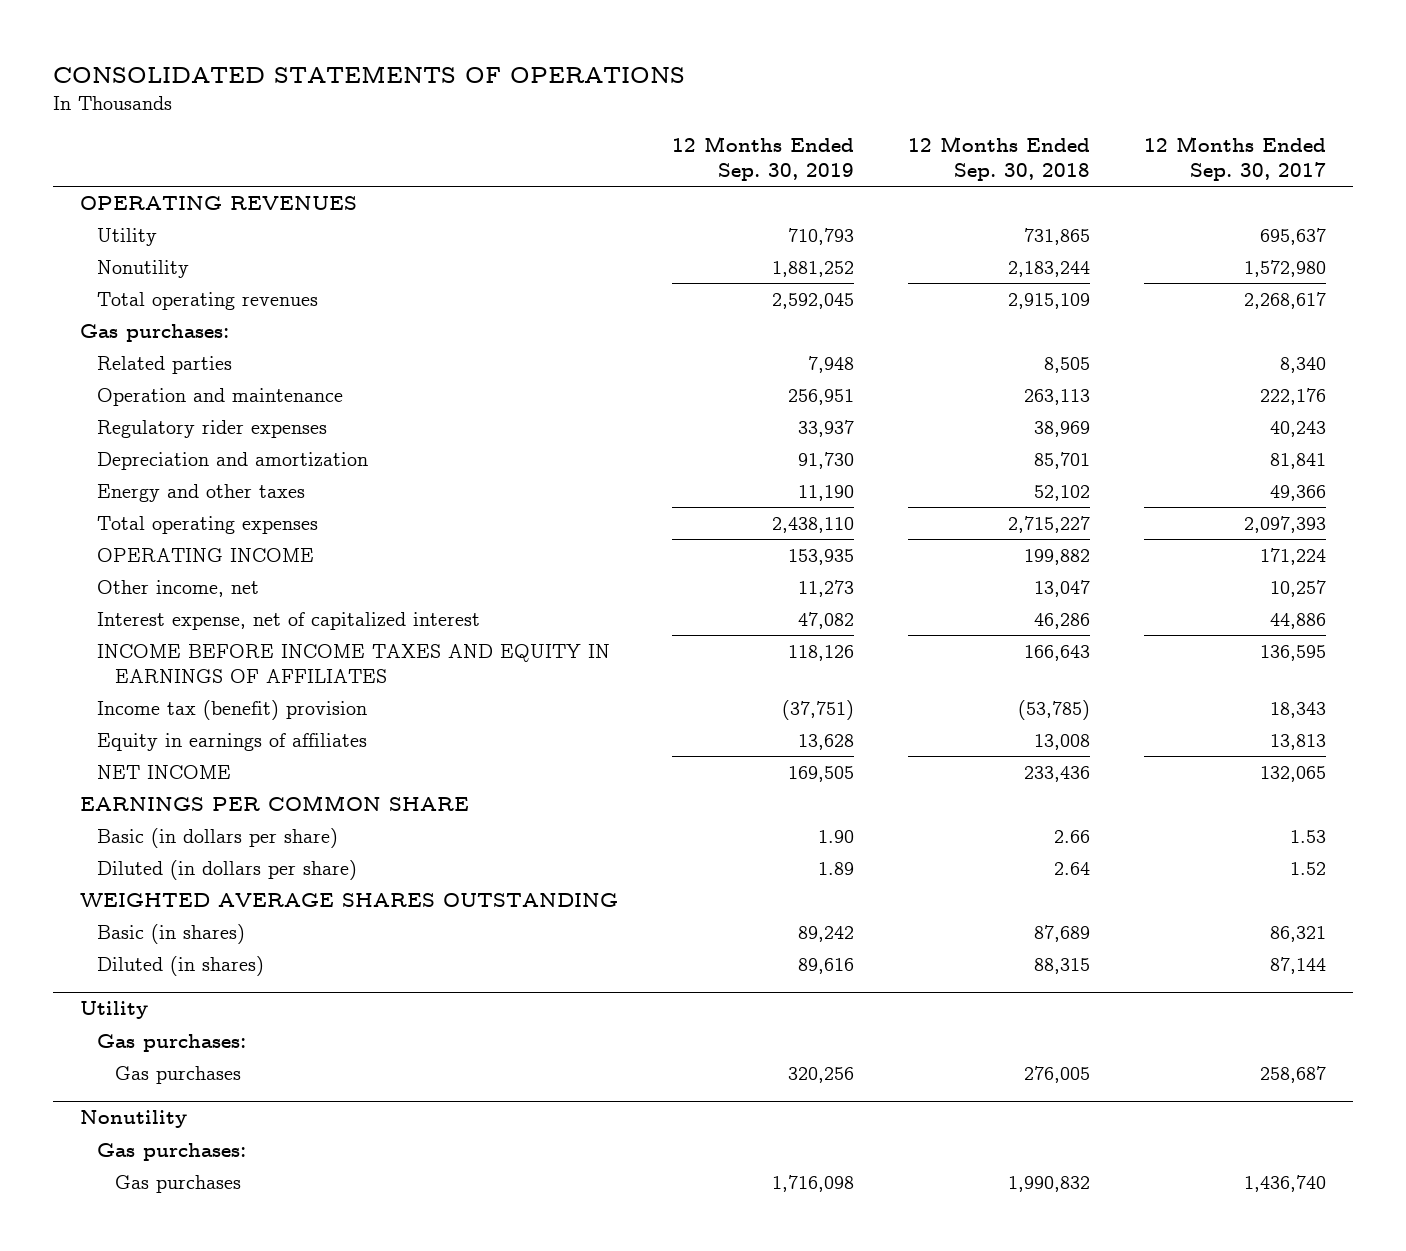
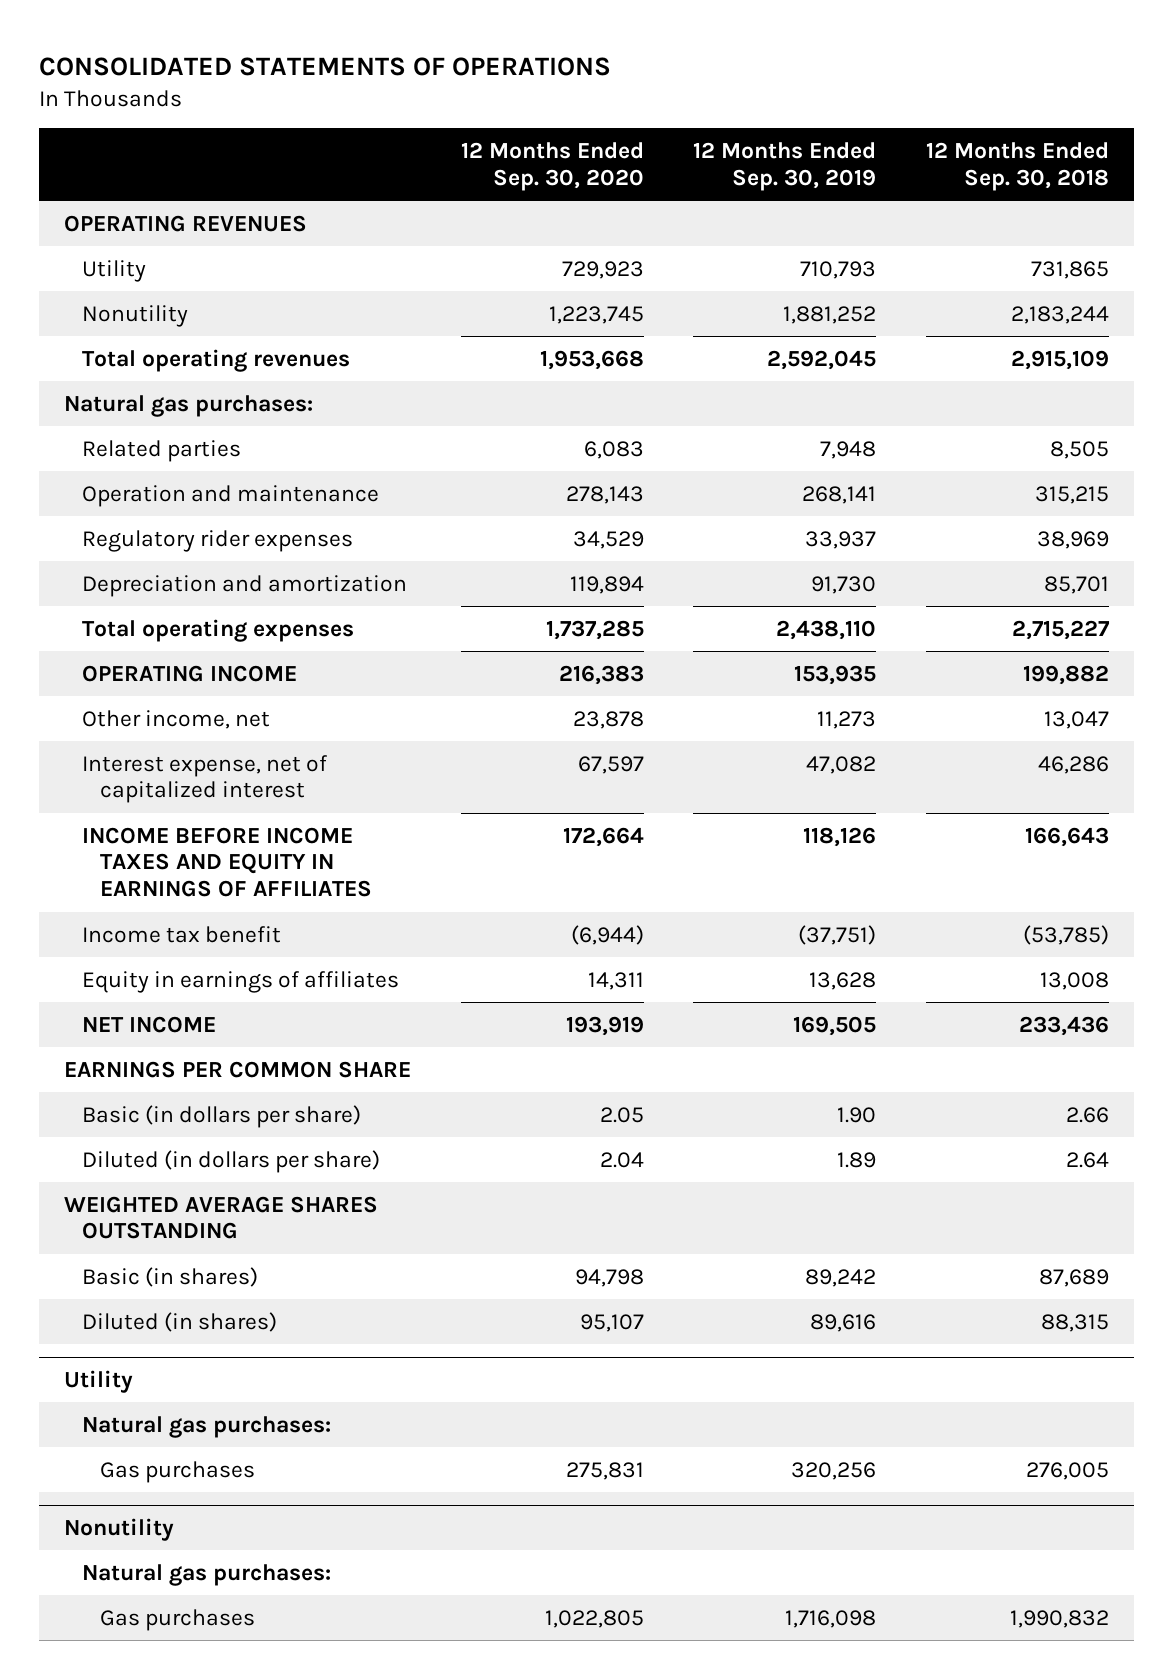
[1144,135,1327,182] 12 Months Ended Sep. 30, 2017 -> none
none -> [460,142,644,191] 12 Months Ended Sep. 30, 2020
[80,323,230,342] Gas purchases: -> [64,394,314,417] Natural gas purchases:
[788,388,855,405] 256,951 -> [802,485,877,504] 268,141
[1024,388,1091,405] 263,113 -> [1034,485,1109,504] 315,215
[97,483,306,502] Energy and other taxes -> none
[97,699,368,720] Income tax (benefit) provision -> [82,925,282,943] Income tax benefit
[97,1033,247,1052] Gas purchases: -> [82,1415,332,1438] Natural gas purchases:
[97,1142,247,1161] Gas purchases: -> [82,1563,332,1586] Natural gas purchases:

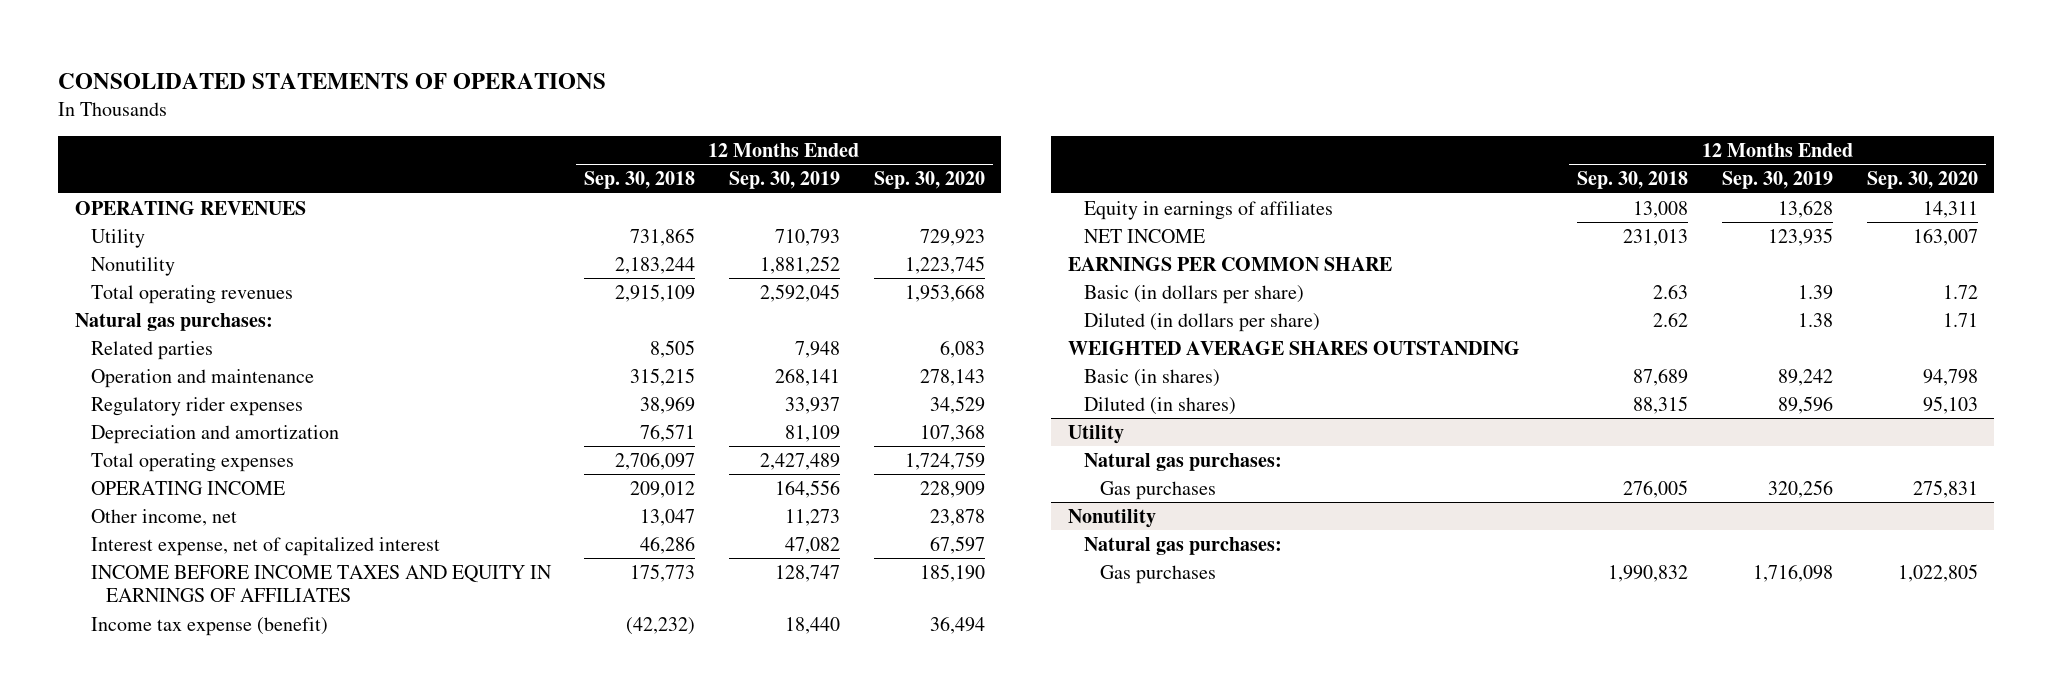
[569,575,644,594] 119,894 -> [919,423,985,442] 107,368
[811,575,877,594] 91,730 -> [784,424,840,442] 81,109
[1043,575,1109,594] 85,701 -> [640,423,696,442] 76,571
[545,619,644,640] 1,737,285 -> [904,451,985,470] 1,724,759
[776,619,877,640] 2,438,110 -> [759,452,840,470] 2,427,489
[1011,619,1110,640] 2,715,227 -> [615,451,696,470] 2,706,097
[558,664,644,685] 216,383 -> [919,480,985,498] 228,909
[794,664,877,685] 153,935 -> [774,479,840,498] 164,556
[1022,664,1109,685] 199,882 -> [630,480,696,498] 209,012
[562,826,644,847] 172,664 -> [919,563,985,582] 185,190
[803,826,877,847] 118,126 -> [774,564,840,582] 128,747
[1024,826,1109,847] 166,643 -> [630,563,696,582] 175,773
[82,925,282,943] Income tax benefit -> [90,616,328,636] Income tax expense (benefit)
[570,924,644,945] (6,944) -> [929,615,985,634] 36,494
[798,924,877,945] (37,751) -> [784,616,840,634] 18,440
[1022,924,1109,945] (53,785) -> [626,616,696,635] (42,232)
[565,1015,644,1036] 193,919 -> [1912,227,1978,246] 163,007
[793,1015,877,1036] 169,505 -> [1768,227,1834,246] 123,935
[1018,1015,1109,1036] 233,436 -> [1623,228,1689,246] 231,013
[599,1106,644,1123] 2.05 -> [1942,284,1978,299] 1.72
[837,1106,877,1123] 1.90 -> [1798,284,1834,300] 1.39
[1065,1106,1109,1123] 2.66 -> [1653,283,1689,299] 2.63
[599,1151,644,1168] 2.04 -> [1942,312,1978,327] 1.71
[837,1151,877,1168] 1.89 -> [1798,312,1834,327] 1.38
[1065,1151,1109,1168] 2.64 -> [1653,311,1689,327] 2.62
[579,1313,644,1332] 95,107 -> [1922,395,1978,414] 95,103
[810,1313,877,1332] 89,616 -> [1778,395,1834,414] 89,596

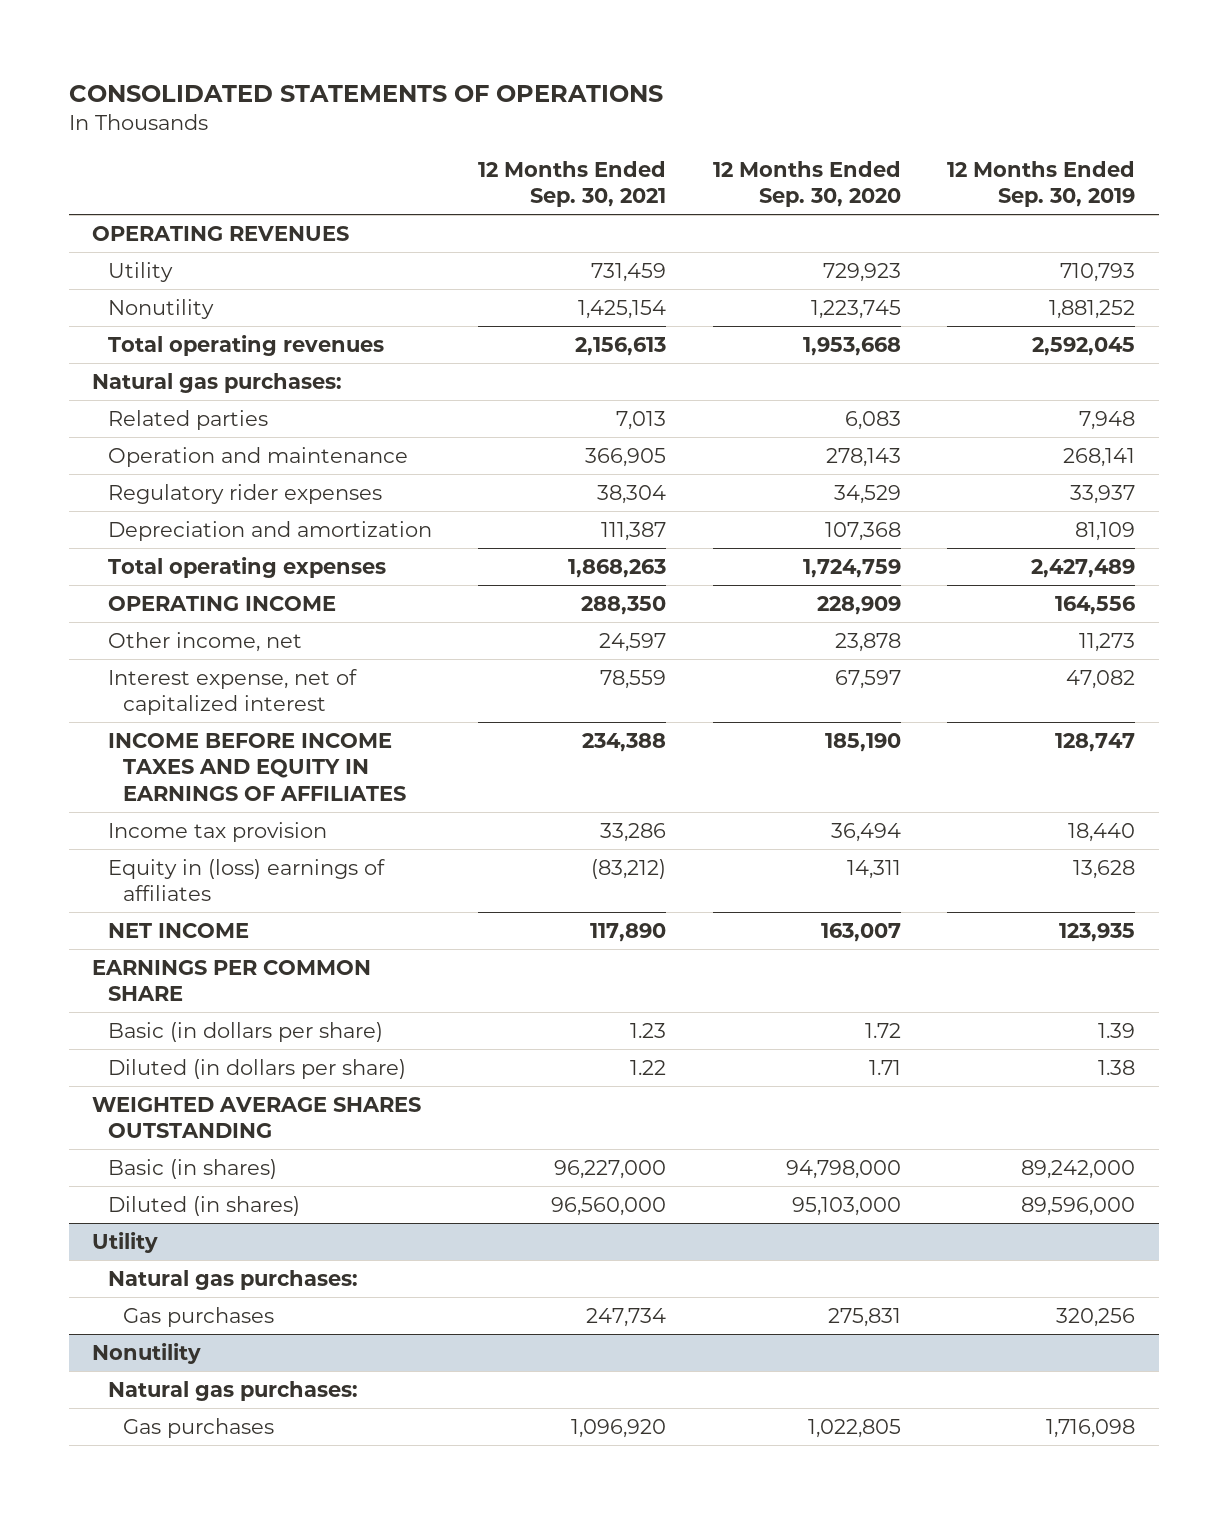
[584,171,696,190] Sep. 30, 2018 -> none
none -> [478,160,667,208] 12 Months Ended Sep. 30, 2021
[90,616,328,636] Income tax expense (benefit) -> [107,821,327,842] Income tax provision
[1083,200,1333,220] Equity in earnings of affiliates -> [107,858,385,902] Equity in (loss) earnings of affiliates
[1778,368,1834,386] 89,242 -> [1021,1159,1136,1179] 89,242,000
[1922,368,1978,386] 94,798 -> [785,1159,901,1179] 94,798,000
[1778,395,1834,414] 89,596 -> [1021,1196,1136,1216] 89,596,000
[1922,395,1978,414] 95,103 -> [791,1196,901,1216] 95,103,000

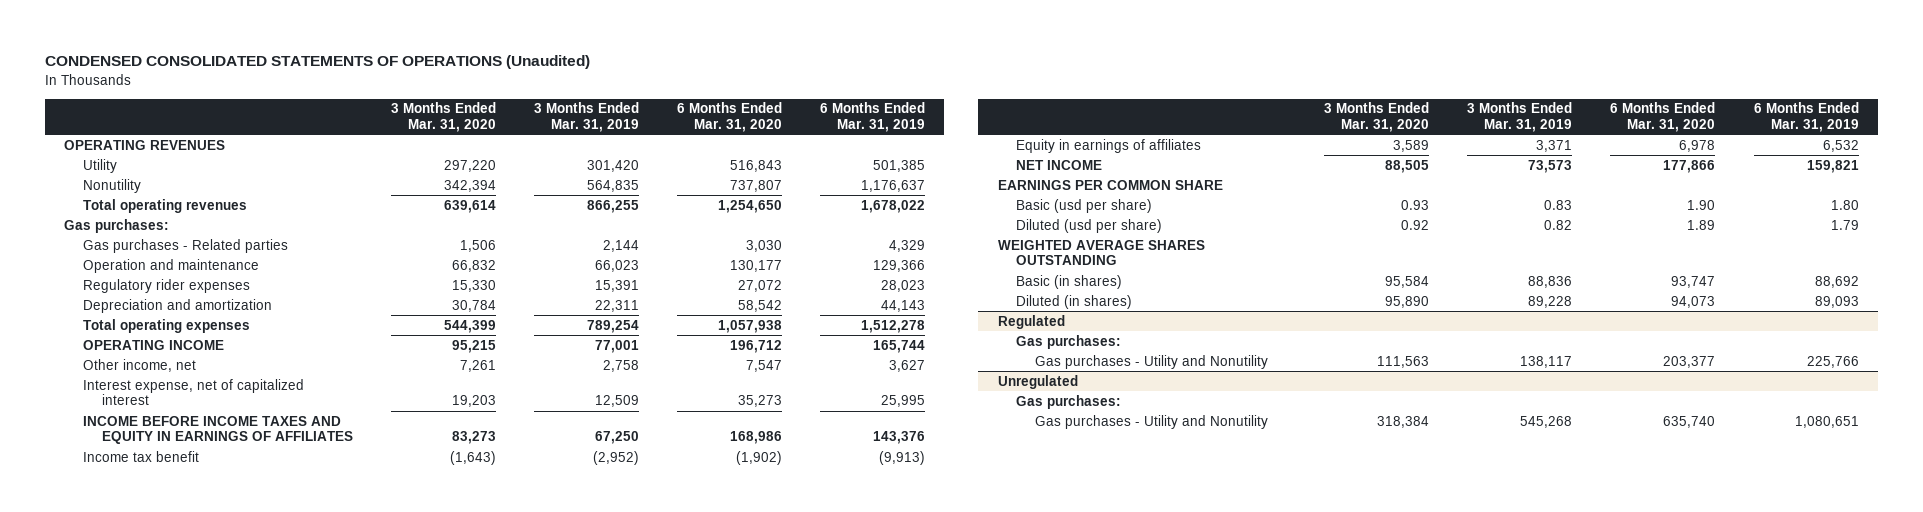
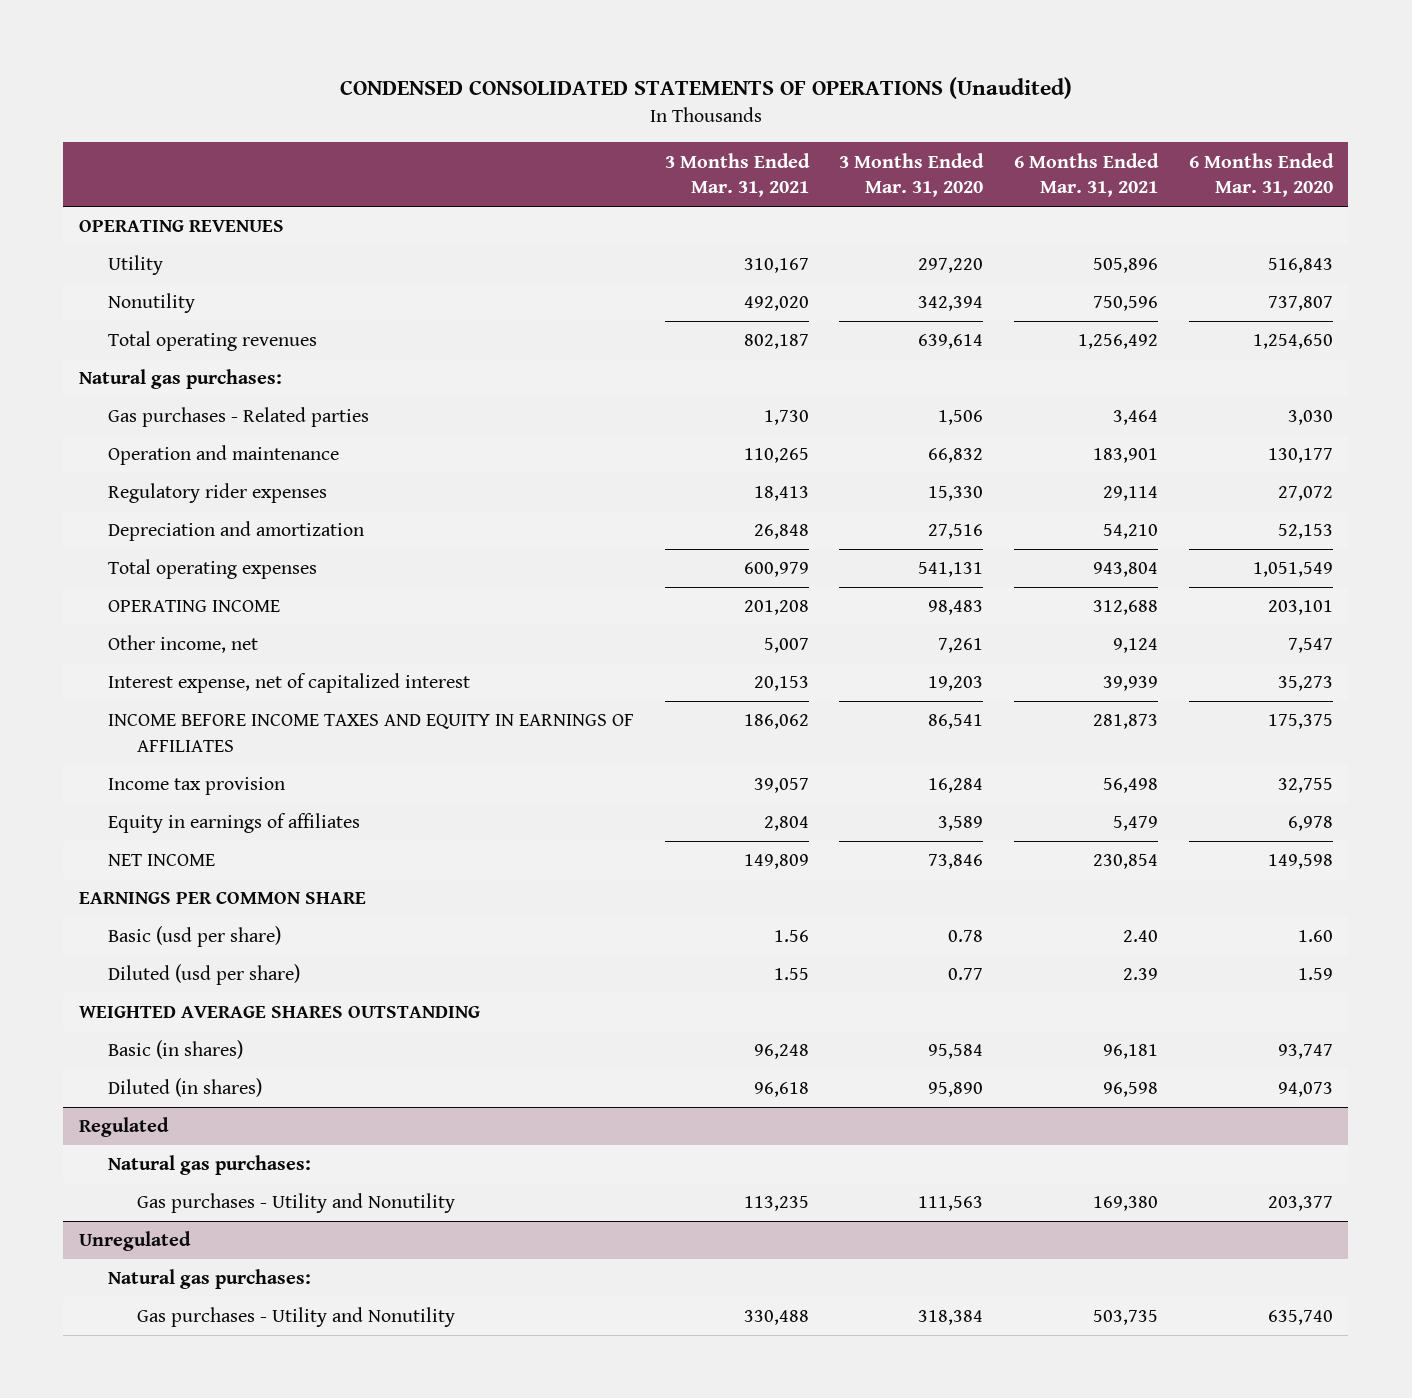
[534,102,640,133] 3 Months Ended Mar. 31, 2019 -> none
[820,102,926,133] 6 Months Ended Mar. 31, 2019 -> none
none -> [664,152,810,198] 3 Months Ended Mar. 31, 2021
none -> [1014,152,1160,198] 6 Months Ended Mar. 31, 2021
[64,218,170,233] Gas purchases: -> [78,369,282,390] Natural gas purchases:
[451,299,496,312] 30,784 -> [928,524,984,540] 27,516
[738,299,783,312] 58,542 -> [1277,524,1333,540] 52,153
[443,319,496,333] 544,399 -> [918,562,984,578] 541,131
[718,319,783,333] 1,057,938 -> [1252,562,1333,578] 1,051,549
[451,339,496,353] 95,215 -> [928,600,984,616] 98,483
[730,339,783,353] 196,712 -> [1267,600,1333,616] 203,101
[451,431,496,445] 83,273 -> [928,714,984,730] 86,541
[730,431,783,445] 168,986 -> [1267,714,1333,730] 175,375
[82,450,199,462] Income tax benefit -> [107,777,285,796] Income tax provision
[449,450,496,465] (1,643) -> [928,778,984,794] 16,284
[736,450,783,465] (1,902) -> [1277,778,1333,794] 32,755
[1385,159,1430,173] 88,505 -> [928,854,984,870] 73,846
[1663,159,1716,173] 177,866 -> [1267,854,1333,870] 149,598
[1401,199,1430,210] 0.93 -> [948,930,984,943] 0.78
[1687,199,1716,210] 1.90 -> [1297,930,1333,943] 1.60
[1401,219,1430,230] 0.92 -> [948,968,984,981] 0.77
[1687,219,1716,230] 1.89 -> [1297,968,1333,981] 1.59
[1016,334,1122,349] Gas purchases: -> [107,1155,311,1176] Natural gas purchases:
[1016,394,1122,409] Gas purchases: -> [107,1269,311,1290] Natural gas purchases:

